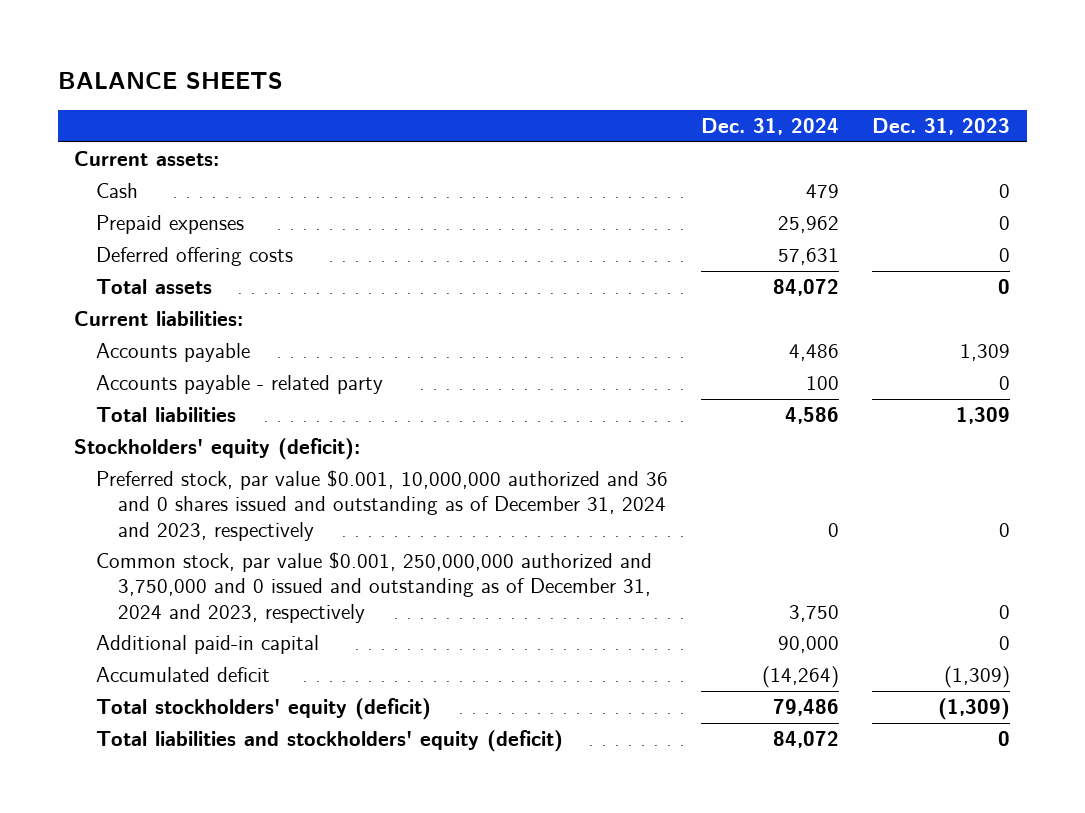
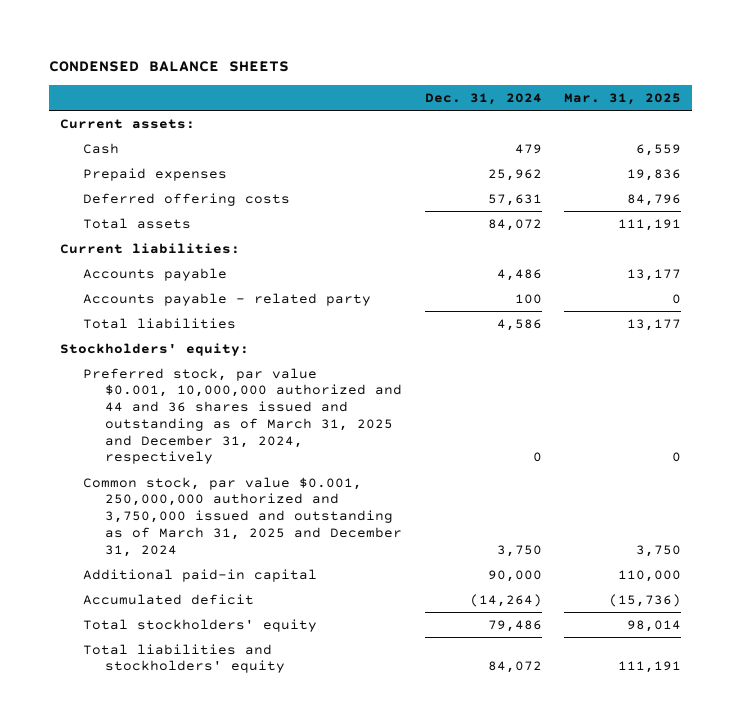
[57,72,283,90] BALANCE SHEETS -> [48,61,289,73] CONDENSED BALANCE SHEETS
[872,118,1011,136] Dec. 31, 2023 -> none
none -> [563,92,681,105] Mar. 31, 2025
[74,438,361,461] Stockholders' equity (deficit): -> [60,342,250,356] Stockholders' equity:
[95,470,668,541] Preferred stock, par value $0.001, 10,000,000 authorized and 36 and 0 shares issued and outstanding as of December 31, 2024 and 2023, respectively -> [82,367,403,465] Preferred stock, par value $0.001, 10,000,000 authorized and 44 and 36 shares issued and outstanding as of March 31, 2025 and December 31, 2024, respectively
[95,552,652,623] Common stock, par value $0.001, 250,000,000 authorized and 3,750,000 and 0 issued and outstanding as of December 31, 2024 and 2023, respectively -> [82,476,403,557] Common stock, par value $0.001, 250,000,000 authorized and 3,750,000 issued and outstanding as of March 31, 2025 and December 31, 2024
[95,698,431,721] Total stockholders' equity (deficit) -> [82,618,317,632] Total stockholders' equity
[95,730,563,753] Total liabilities and stockholders' equity (deficit) -> [82,643,286,674] Total liabilities and stockholders' equity

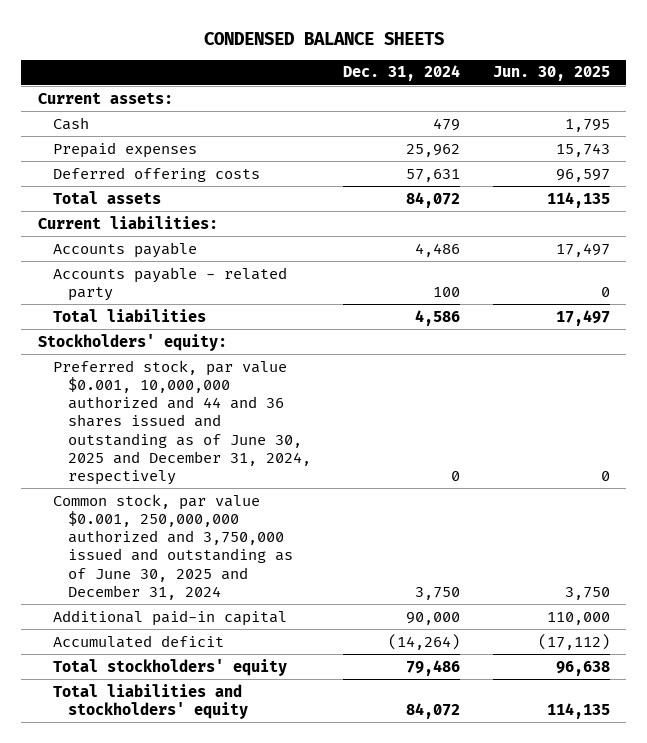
[563,92,681,105] Mar. 31, 2025 -> none
none -> [492,66,610,82] Jun. 30, 2025
[82,367,403,465] Preferred stock, par value $0.001, 10,000,000 authorized and 44 and 36 shares issued and outstanding as of March 31, 2025 and December 31, 2024, respectively -> [52,359,312,486] Preferred stock, par value $0.001, 10,000,000 authorized and 44 and 36 shares issued and outstanding as of June 30, 2025 and December 31, 2024, respectively
[82,476,403,557] Common stock, par value $0.001, 250,000,000 authorized and 3,750,000 issued and outstanding as of March 31, 2025 and December 31, 2024 -> [52,493,294,600] Common stock, par value $0.001, 250,000,000 authorized and 3,750,000 issued and outstanding as of June 30, 2025 and December 31, 2024

